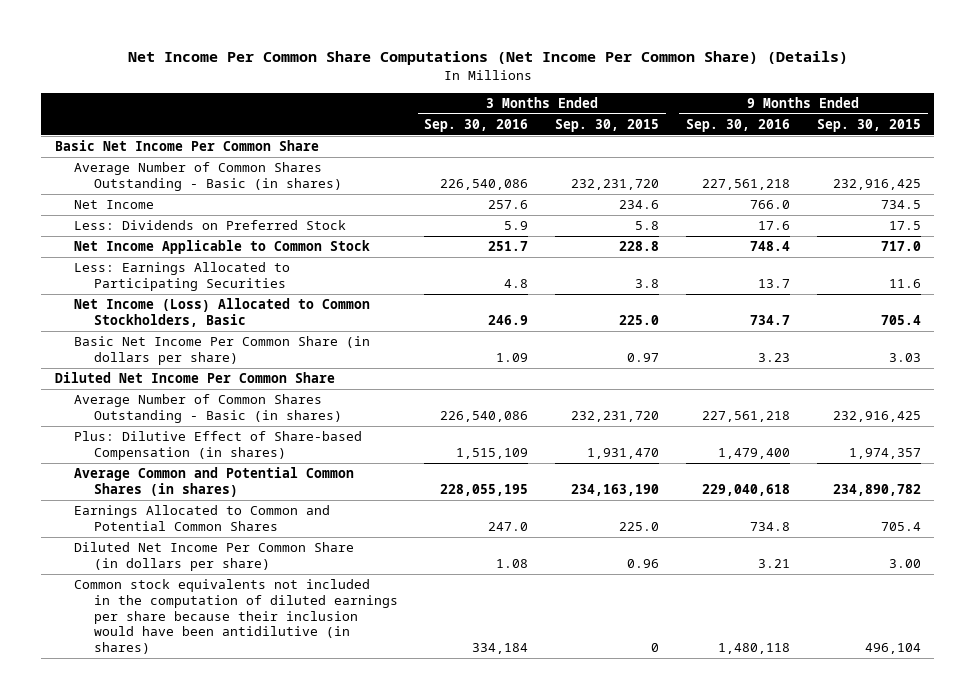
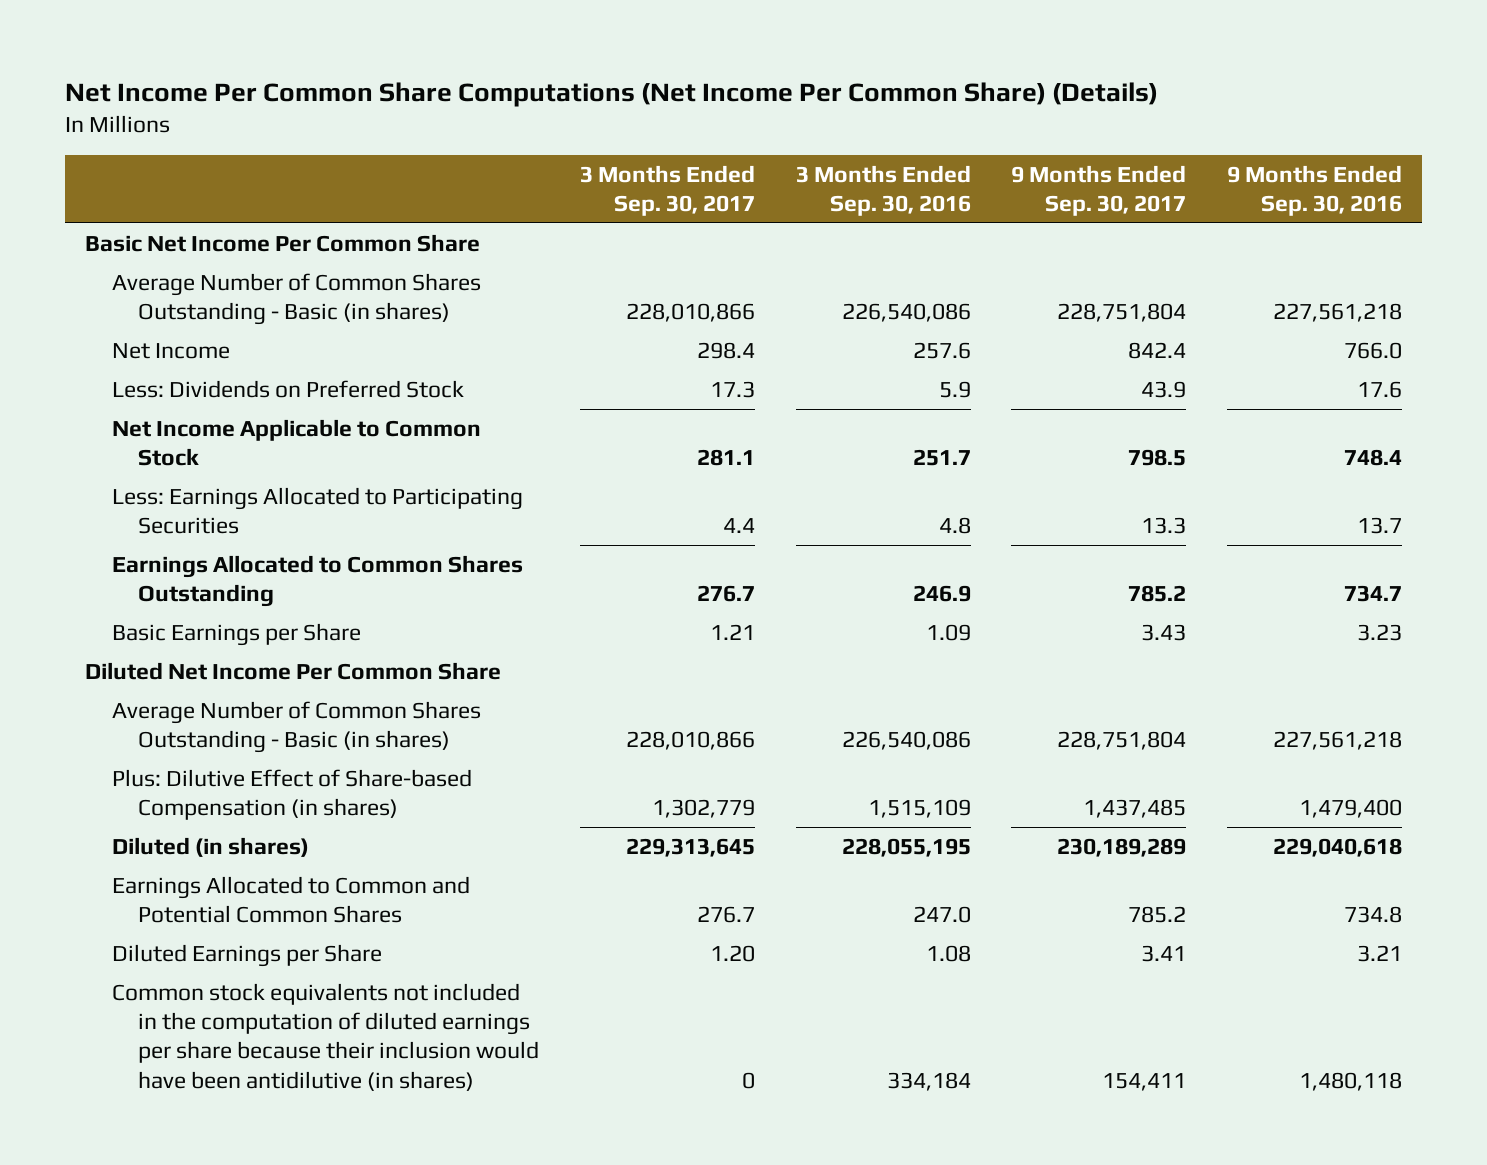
[555,118,660,132] Sep. 30, 2015 -> none
[816,118,921,132] Sep. 30, 2015 -> none
none -> [580,164,756,216] 3 Months Ended Sep. 30, 2017
none -> [1011,164,1187,216] 9 Months Ended Sep. 30, 2017
[74,298,371,327] Net Income (Loss) Allocated to Common Stockholders, Basic -> [111,554,523,608] Earnings Allocated to Common Shares Outstanding
[74,336,371,365] Basic Net Income Per Common Share (in dollars per share) -> [111,622,361,646] Basic Earnings per Share
[74,467,355,497] Average Common and Potential Common Shares (in shares) -> [111,836,309,857] Diluted (in shares)
[74,542,355,571] Diluted Net Income Per Common Share (in dollars per share) -> [111,943,382,967] Diluted Earnings per Share

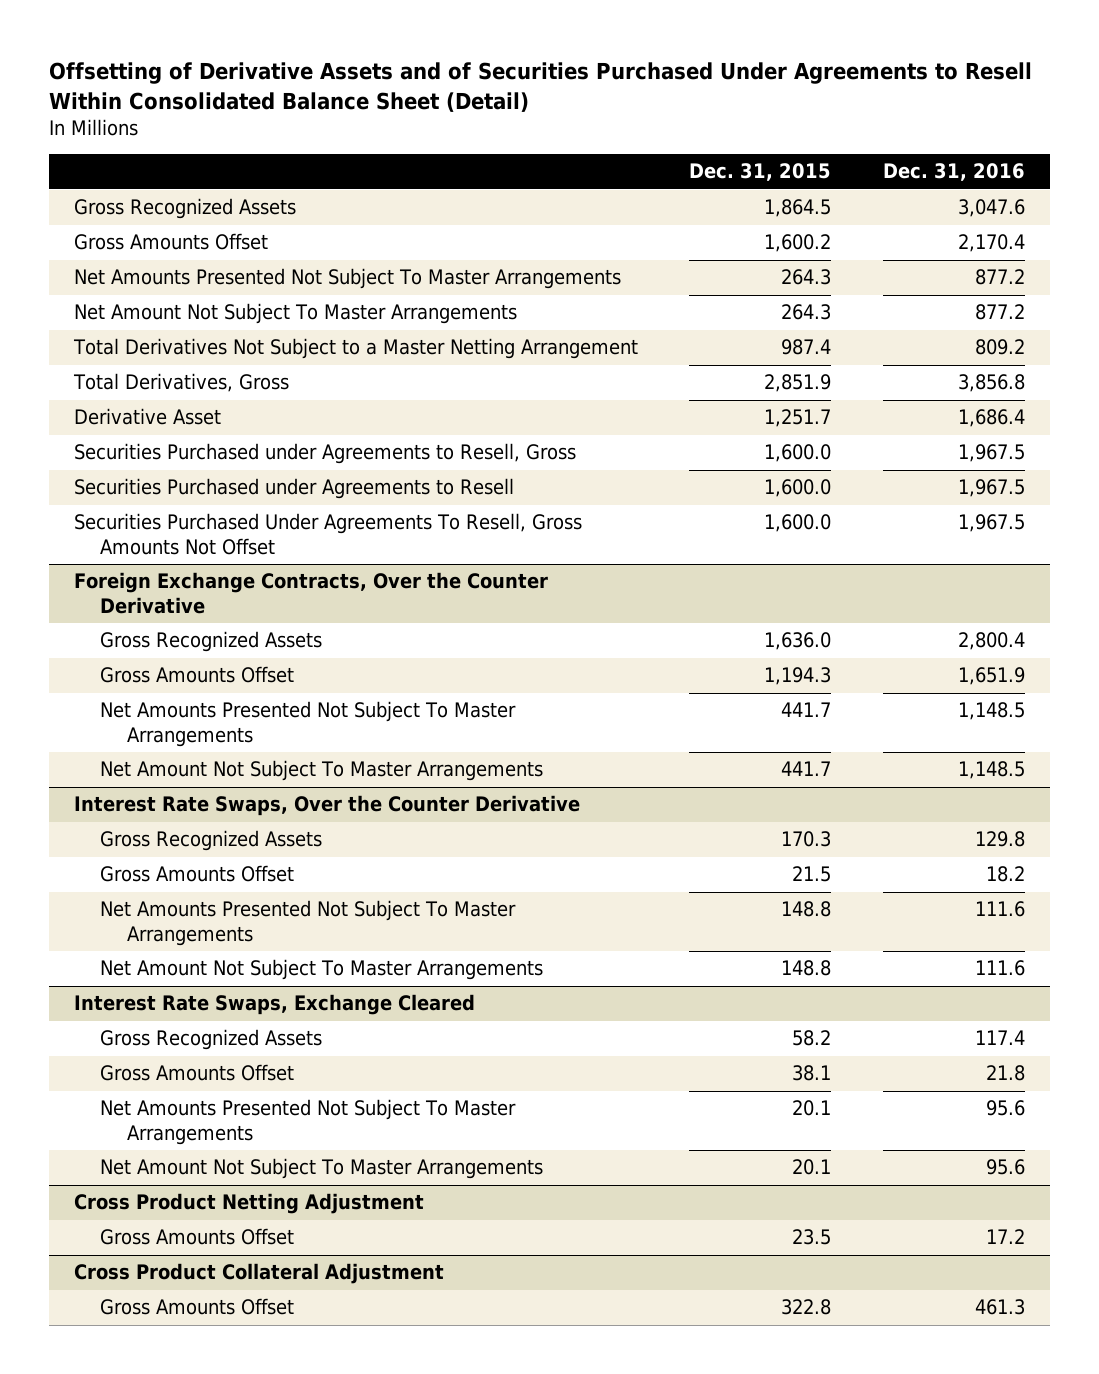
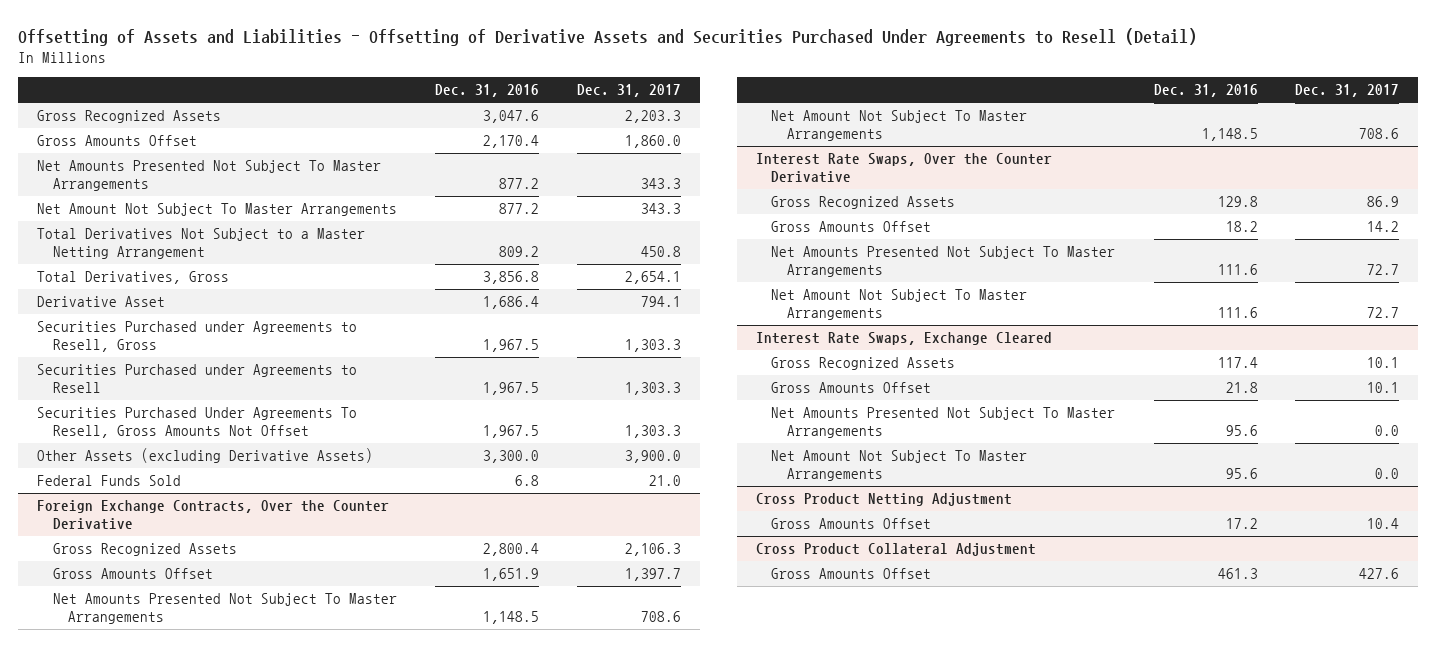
[48,61,1032,112] Offsetting of Derivative Assets and of Securities Purchased Under Agreements to Resell Within Consolidated Balance Sheet (Detail) -> [18,27,1198,46] Offsetting of Assets and Liabilities - Offsetting of Derivative Assets and Securities Purchased Under Agreements to Resell (Detail)
[689,163,832,182] Dec. 31, 2015 -> none
none -> [576,84,681,98] Dec. 31, 2017
none -> [37,448,374,464] Other Assets (excluding Derivative Assets)
none -> [37,475,182,487] Federal Funds Sold

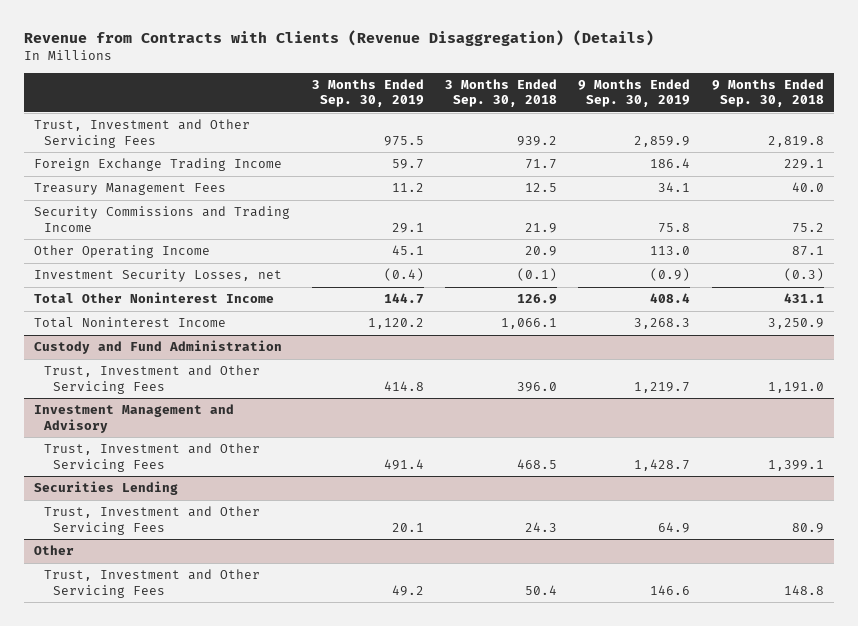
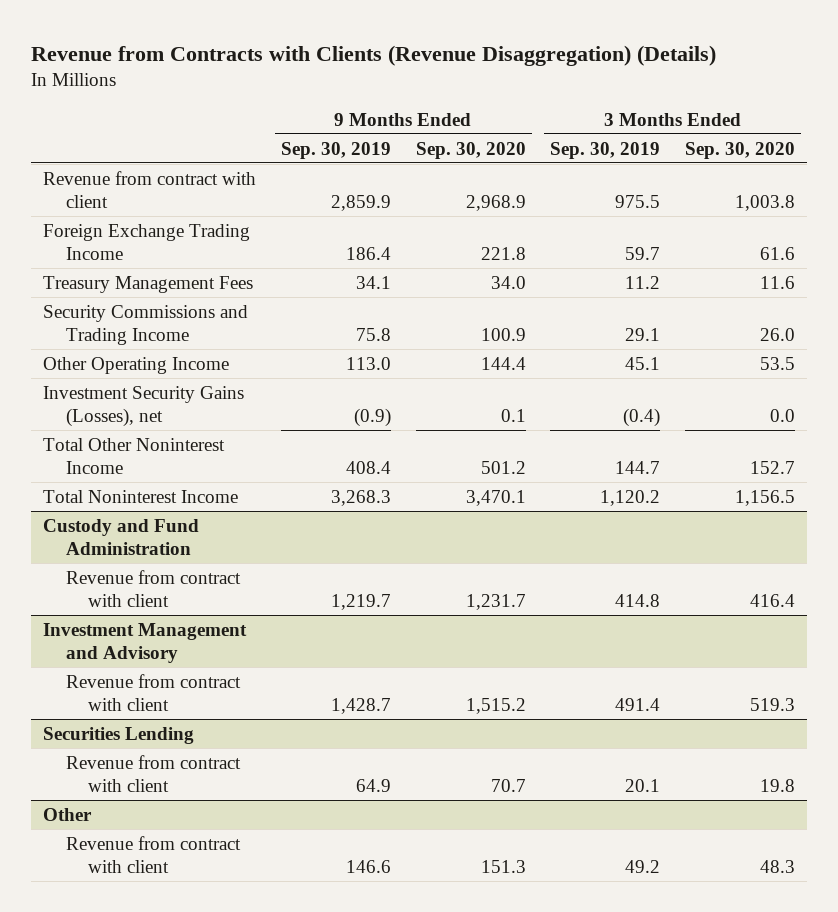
[445,78,558,108] 3 Months Ended Sep. 30, 2018 -> none
[711,78,824,108] 9 Months Ended Sep. 30, 2018 -> none
none -> [415,141,526,159] Sep. 30, 2020
none -> [684,141,795,159] Sep. 30, 2020
[34,119,251,148] Trust, Investment and Other Servicing Fees -> [43,170,257,208] Revenue from contract with client
[34,269,283,283] Investment Security Losses, net -> [43,385,245,427] Investment Security Gains (Losses), net
[43,365,260,394] Trust, Investment and Other Servicing Fees -> [65,569,241,607] Revenue from contract with client
[43,443,260,472] Trust, Investment and Other Servicing Fees -> [65,673,241,711] Revenue from contract with client
[43,506,260,535] Trust, Investment and Other Servicing Fees -> [65,754,241,792] Revenue from contract with client
[43,569,260,598] Trust, Investment and Other Servicing Fees -> [65,835,241,873] Revenue from contract with client

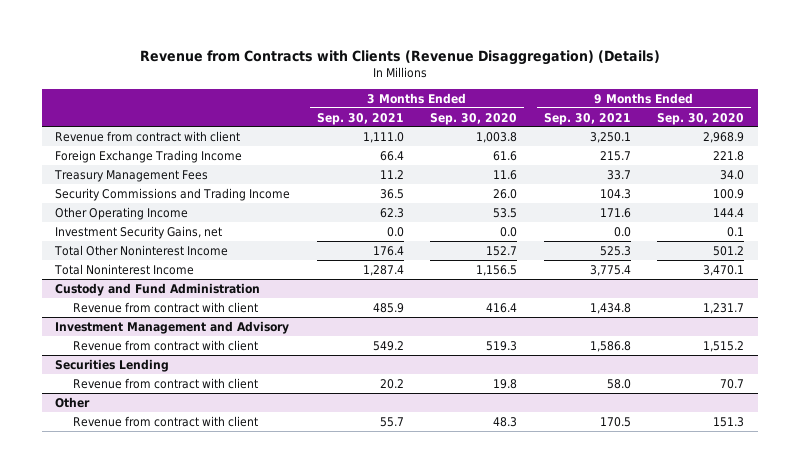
[281,141,392,159] Sep. 30, 2019 -> none
[550,141,661,159] Sep. 30, 2019 -> none
none -> [316,112,404,125] Sep. 30, 2021
none -> [543,112,631,125] Sep. 30, 2021
[43,385,245,427] Investment Security Gains (Losses), net -> [55,225,223,239] Investment Security Gains, net

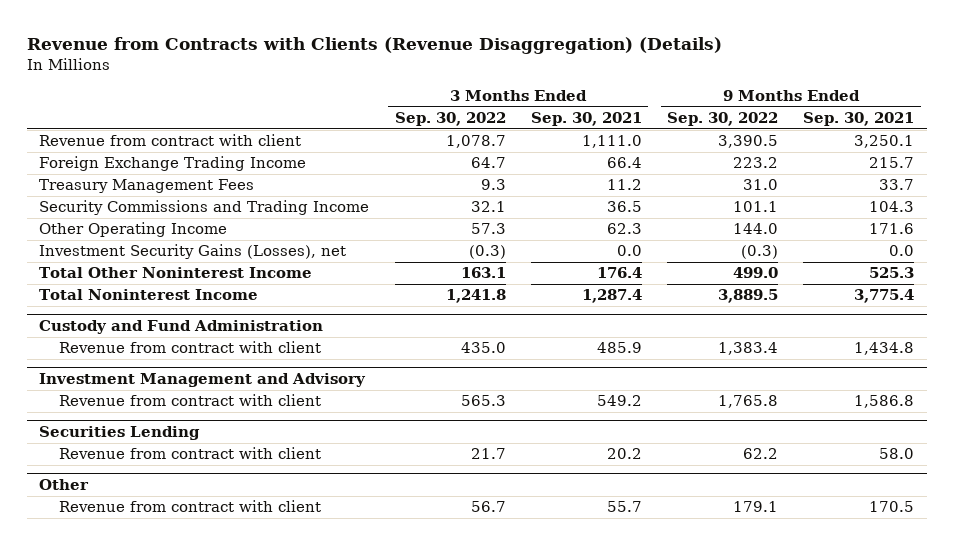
[430,112,518,125] Sep. 30, 2020 -> none
[657,112,745,125] Sep. 30, 2020 -> none
none -> [394,112,506,127] Sep. 30, 2022
none -> [667,112,779,127] Sep. 30, 2022
[55,225,223,239] Investment Security Gains, net -> [39,244,347,260] Investment Security Gains (Losses), net

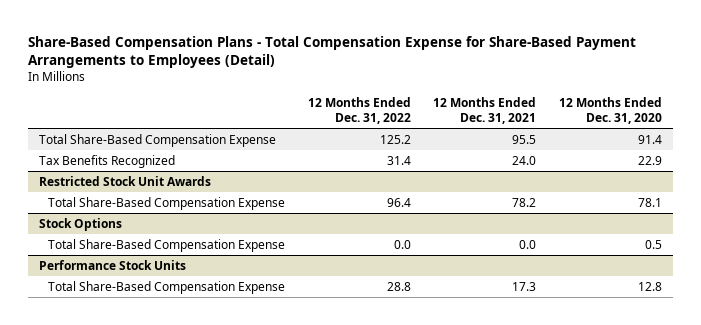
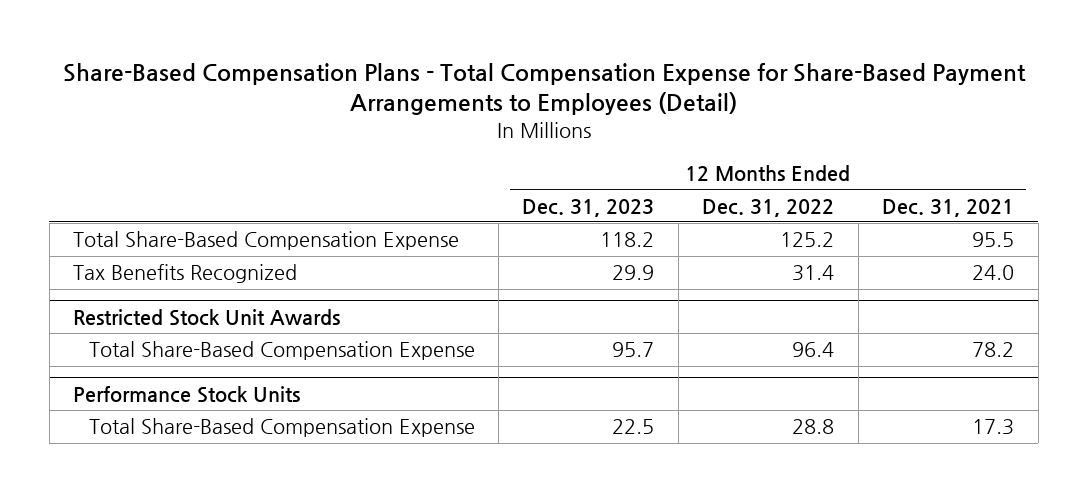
[558,97,662,125] 12 Months Ended Dec. 31, 2020 -> none
none -> [522,198,655,217] Dec. 31, 2023
[39,217,123,231] Stock Options -> none
[48,238,286,252] Total Share-Based Compensation Expense -> none

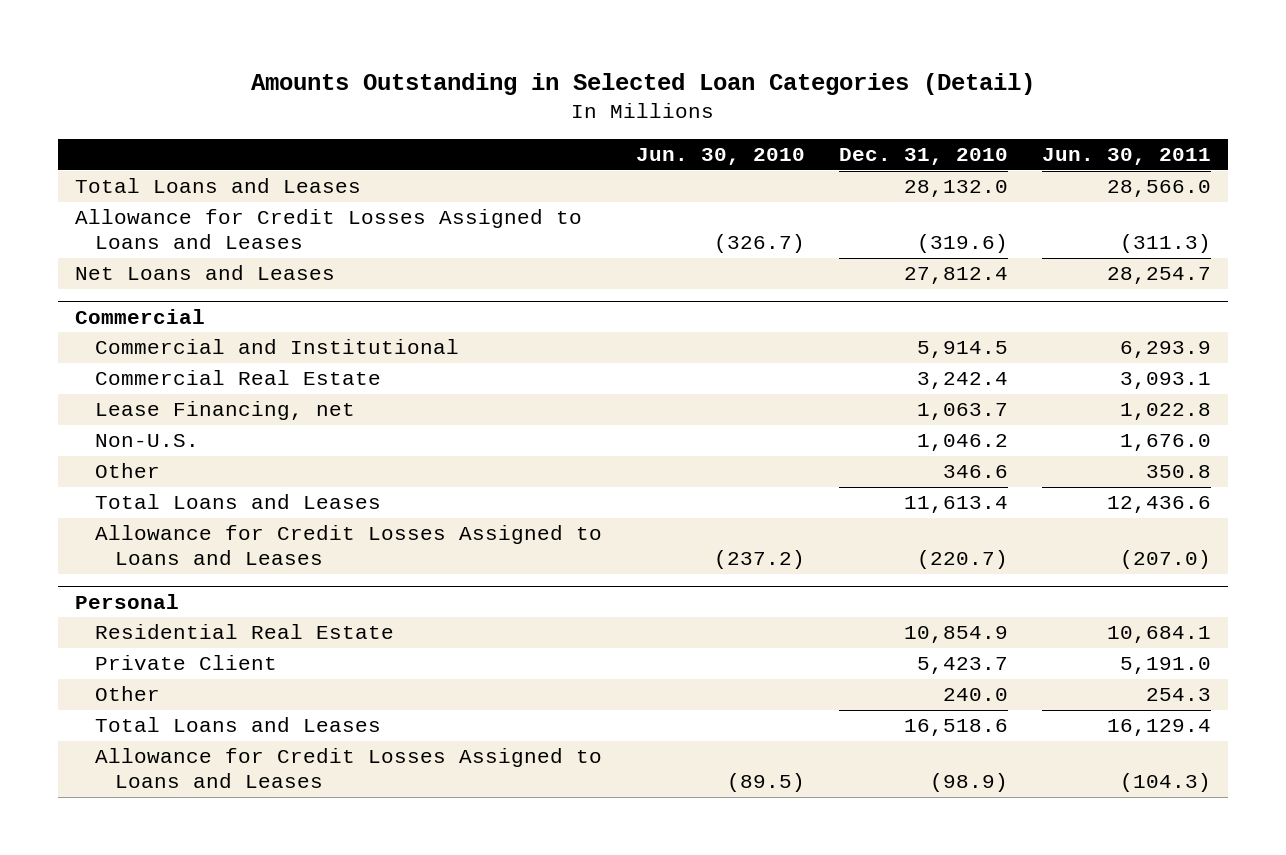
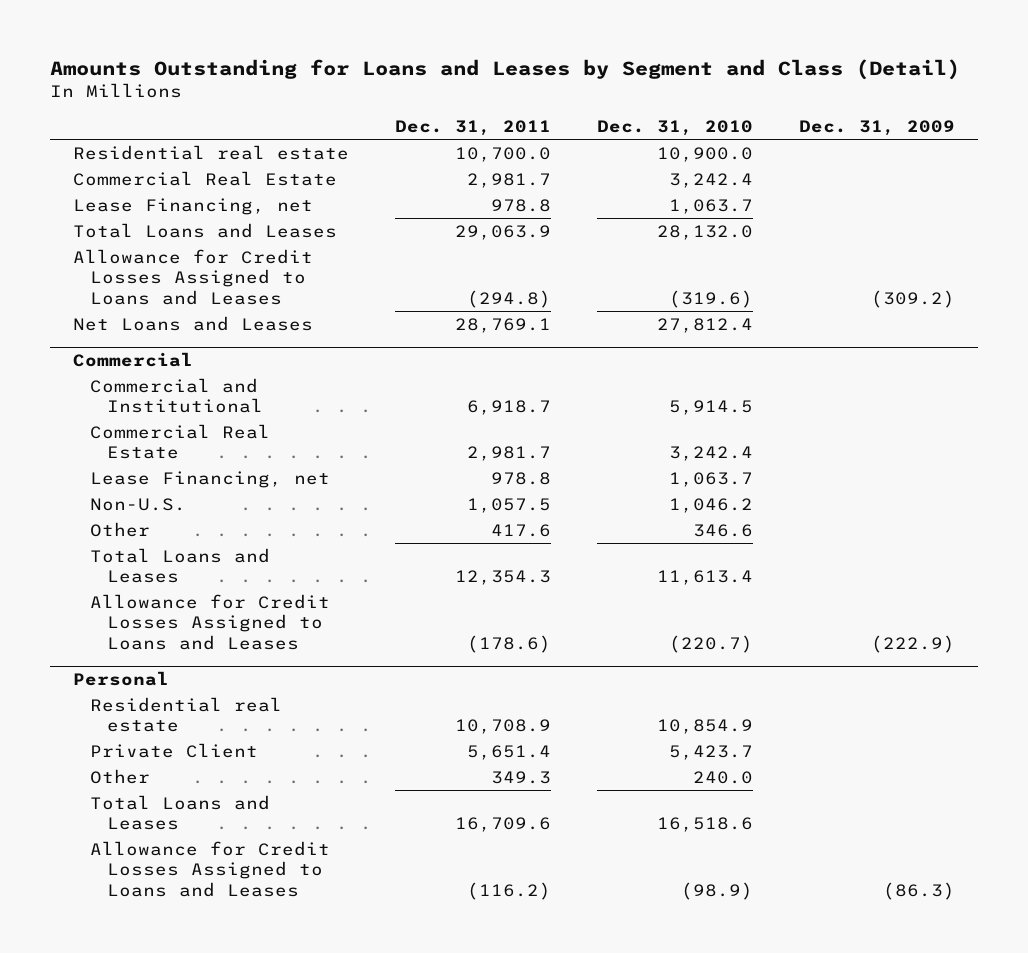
[250,73,1035,96] Amounts Outstanding in Selected Loan Categories (Detail) -> [49,59,960,81] Amounts Outstanding for Loans and Leases by Segment and Class (Detail)
[635,148,805,166] Jun. 30, 2010 -> none
[1042,148,1212,166] Jun. 30, 2011 -> none
none -> [394,120,551,137] Dec. 31, 2011
none -> [799,120,956,137] Dec. 31, 2009
none -> [72,144,349,160] Residential real estate
none -> [72,170,337,186] Commercial Real Estate
none -> [72,197,313,215] Lease Financing, net
[94,624,394,640] Residential Real Estate -> [90,696,283,733] Residential real estate

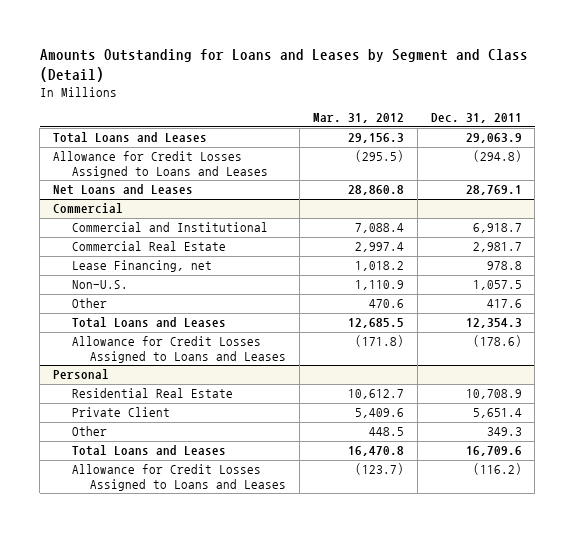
[596,120,753,137] Dec. 31, 2010 -> none
[799,120,956,137] Dec. 31, 2009 -> none
none -> [312,113,404,124] Mar. 31, 2012
[72,144,349,160] Residential real estate -> none
[72,170,337,186] Commercial Real Estate -> none
[72,197,313,215] Lease Financing, net -> none
[90,696,283,733] Residential real estate -> [71,388,233,399] Residential Real Estate

